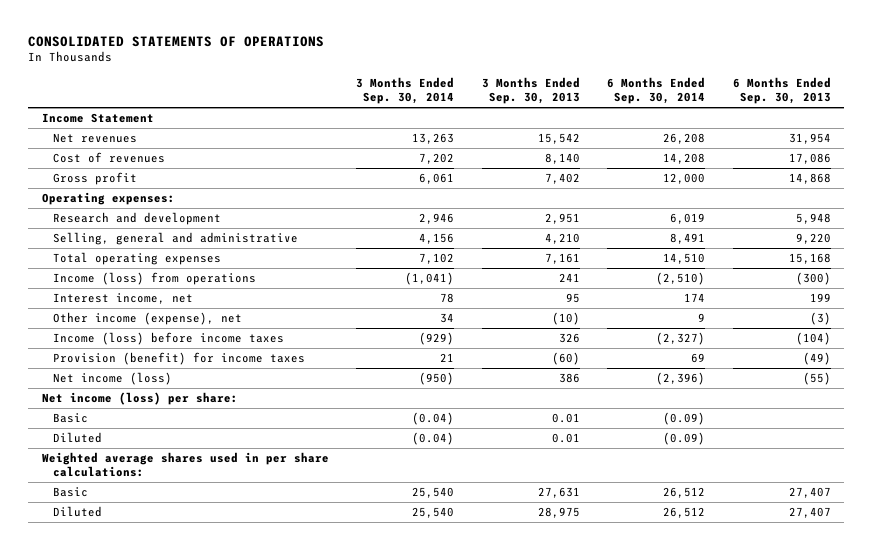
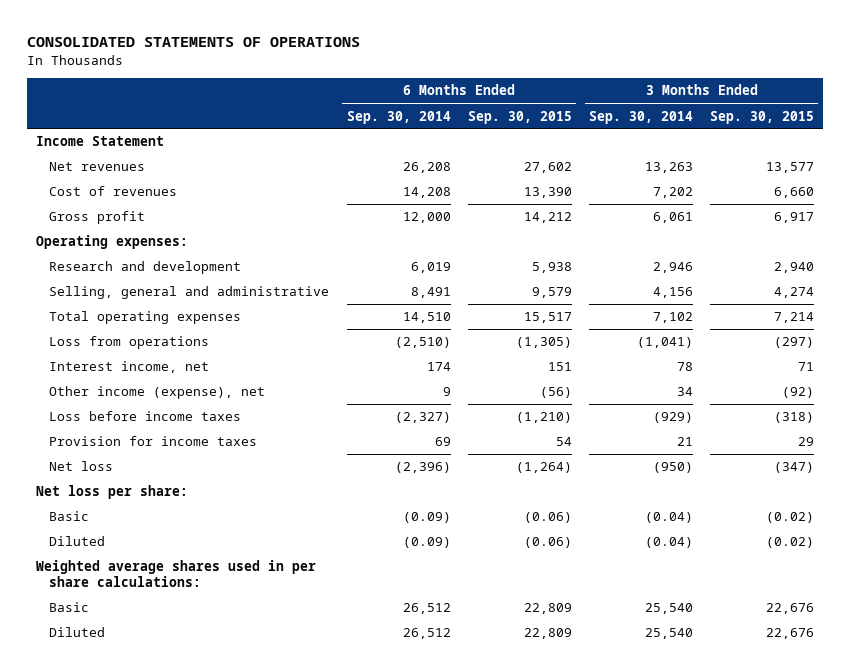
[481,76,580,105] 3 Months Ended Sep. 30, 2013 -> none
[732,76,831,105] 6 Months Ended Sep. 30, 2013 -> none
none -> [467,110,572,124] Sep. 30, 2015
none -> [710,110,815,124] Sep. 30, 2015
[52,271,256,285] Income (loss) from operations -> [49,336,210,350] Loss from operations
[52,331,284,345] Income (loss) before income taxes -> [49,411,242,422] Loss before income taxes
[52,351,305,365] Provision (benefit) for income taxes -> [49,436,258,447] Provision for income taxes
[52,371,172,385] Net income (loss) -> [49,461,114,472] Net loss
[41,391,238,405] Net income (loss) per share: -> [35,485,188,500] Net loss per share:

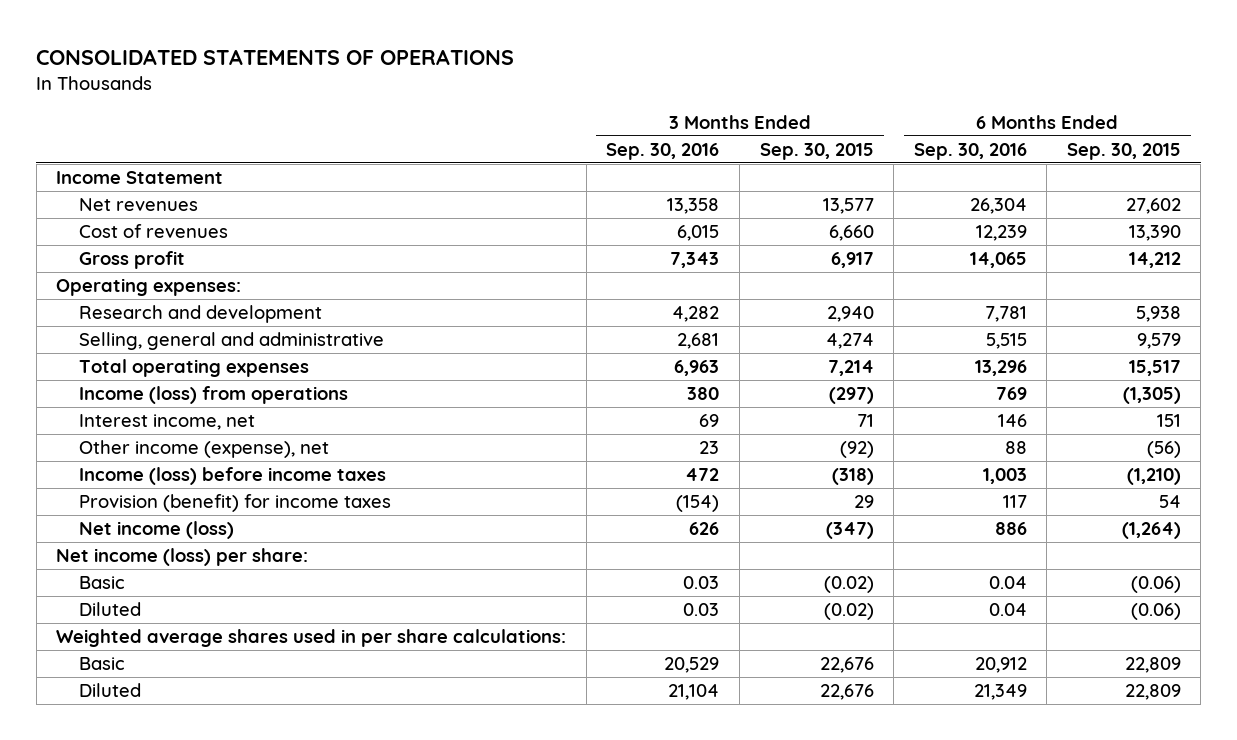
[346,110,451,124] Sep. 30, 2014 -> none
[588,110,693,124] Sep. 30, 2014 -> none
none -> [606,142,720,160] Sep. 30, 2016
none -> [913,142,1027,160] Sep. 30, 2016
[49,336,210,350] Loss from operations -> [79,386,349,405] Income (loss) from operations
[49,411,242,422] Loss before income taxes -> [79,467,387,486] Income (loss) before income taxes
[49,436,258,447] Provision for income taxes -> [79,494,392,513] Provision (benefit) for income taxes
[49,461,114,472] Net loss -> [79,521,235,540] Net income (loss)
[35,485,188,500] Net loss per share: -> [56,548,309,567] Net income (loss) per share:

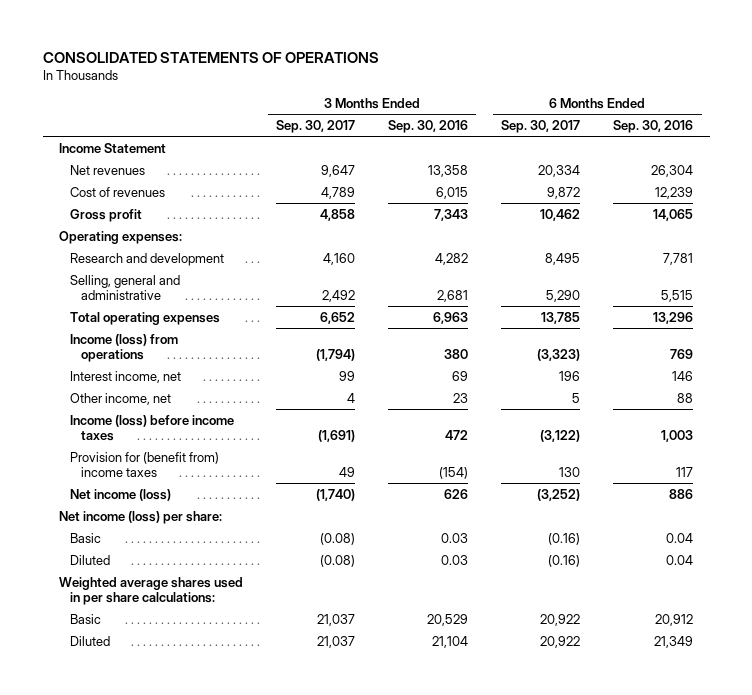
[759,142,874,160] Sep. 30, 2015 -> none
[1066,142,1181,160] Sep. 30, 2015 -> none
none -> [276,120,356,134] Sep. 30, 2017
none -> [501,120,581,134] Sep. 30, 2017
[79,440,330,459] Other income (expense), net -> [70,392,172,405] Other income, net
[79,494,392,513] Provision (benefit) for income taxes -> [70,451,220,477] Provision for (benefit from) income taxes

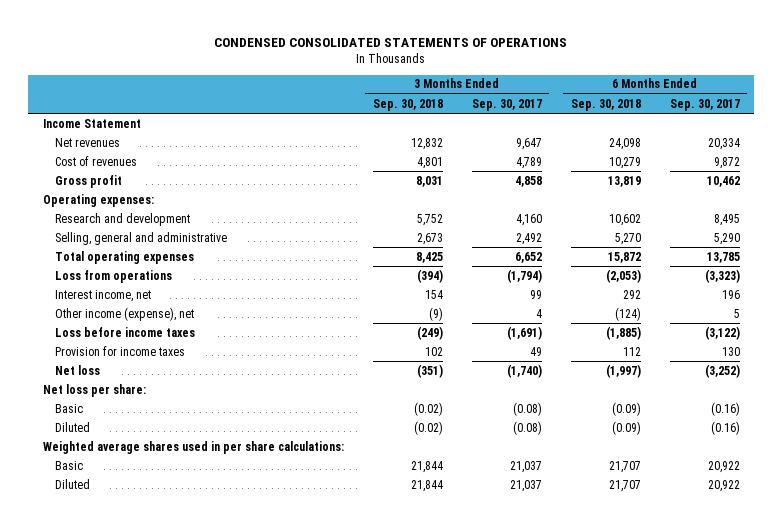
[42,51,379,63] CONSOLIDATED STATEMENTS OF OPERATIONS -> [214,37,568,47] CONDENSED CONSOLIDATED STATEMENTS OF OPERATIONS
[388,120,469,134] Sep. 30, 2016 -> none
[613,120,694,134] Sep. 30, 2016 -> none
none -> [372,98,443,111] Sep. 30, 2018
none -> [570,98,641,111] Sep. 30, 2018
[70,333,179,362] Income (loss) from operations -> [54,269,172,283] Loss from operations
[70,392,172,405] Other income, net -> [54,306,194,321] Other income (expense), net
[70,414,235,441] Income (loss) before income taxes -> [54,326,195,337] Loss before income taxes
[70,451,220,477] Provision for (benefit from) income taxes -> [54,345,185,356] Provision for income taxes
[70,488,172,501] Net income (loss) -> [54,364,100,375] Net loss
[59,510,223,524] Net income (loss) per share: -> [42,383,146,397] Net loss per share:

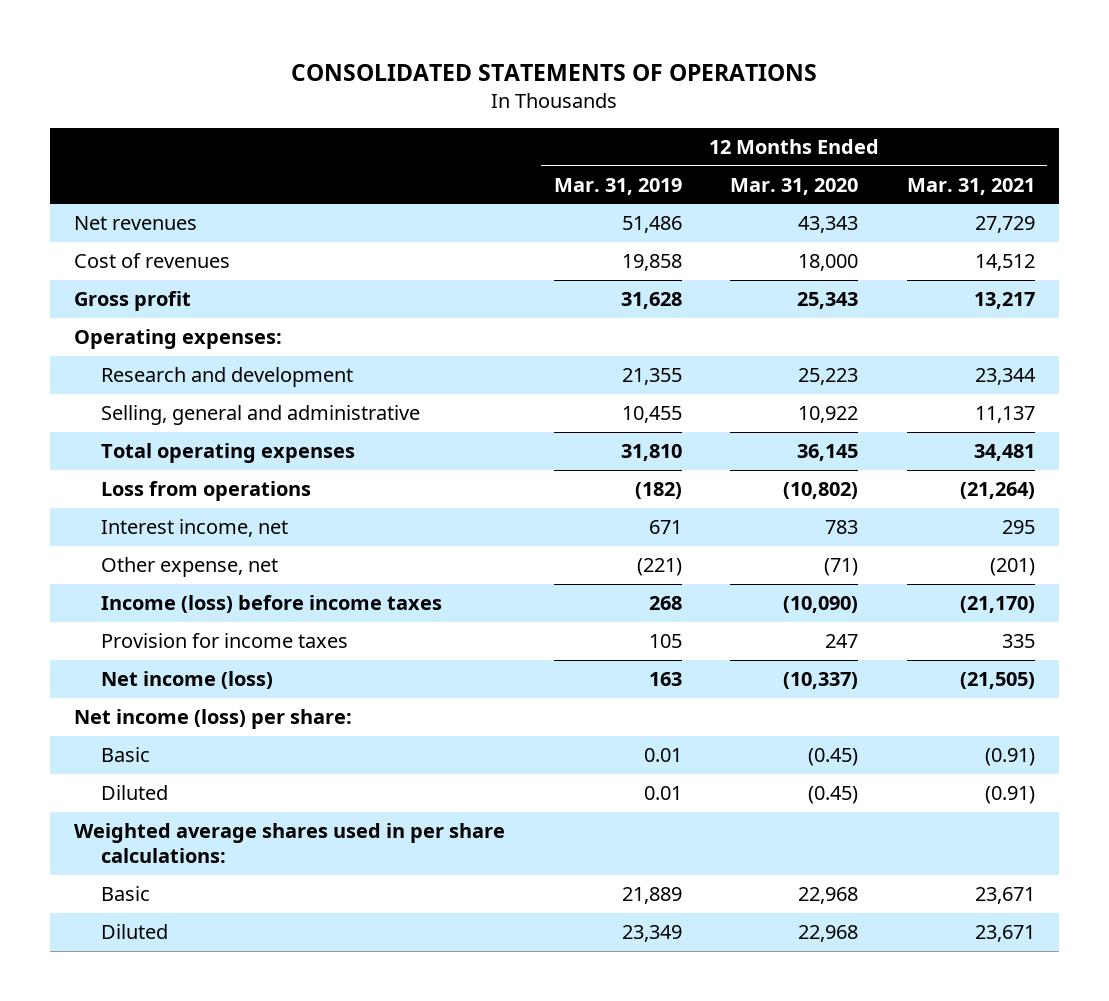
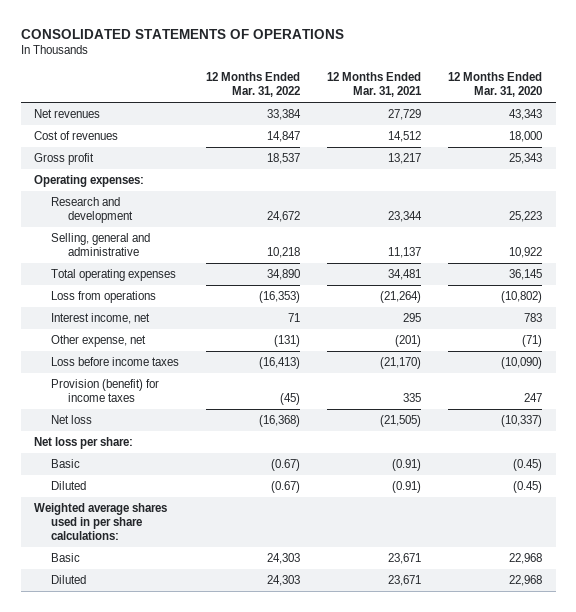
[553,177,682,195] Mar. 31, 2019 -> none
none -> [206,71,301,98] 12 Months Ended Mar. 31, 2022
[100,595,442,614] Income (loss) before income taxes -> [50,356,179,366] Loss before income taxes
[100,633,348,649] Provision for income taxes -> [50,378,159,403] Provision (benefit) for income taxes
[100,671,273,690] Net income (loss) -> [50,414,92,424] Net loss
[73,709,352,730] Net income (loss) per share: -> [34,436,134,449] Net loss per share:

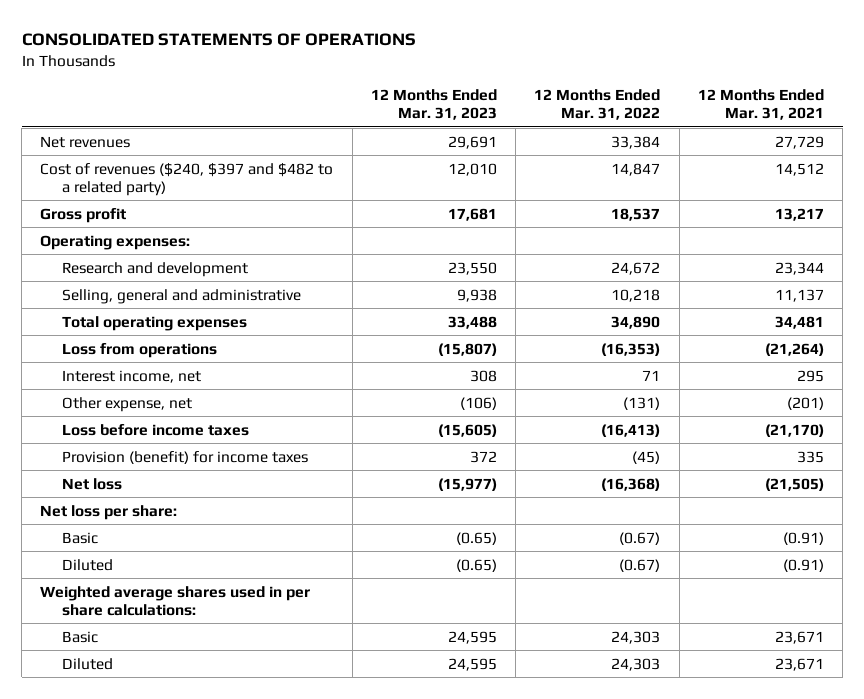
[448,71,543,98] 12 Months Ended Mar. 31, 2020 -> none
none -> [370,89,497,121] 12 Months Ended Mar. 31, 2023
[34,130,119,140] Cost of revenues -> [40,162,334,196] Cost of revenues ($240, $397 and $482 to a related party)

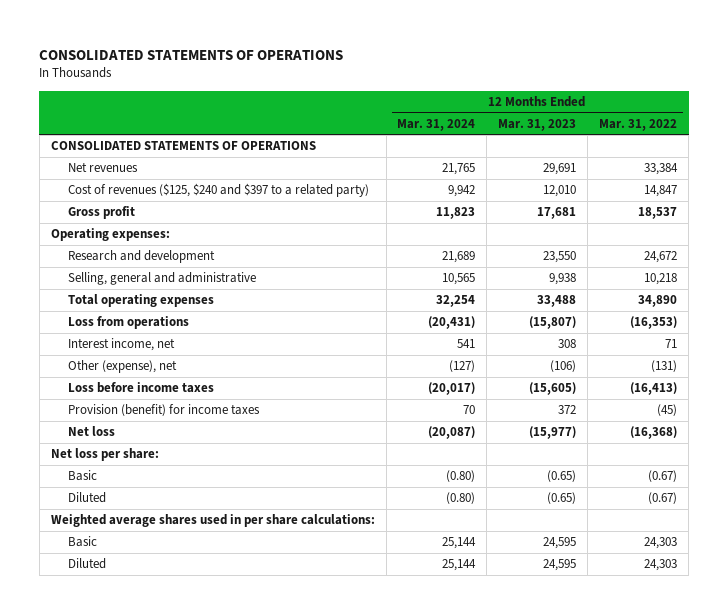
[697,89,824,121] 12 Months Ended Mar. 31, 2021 -> none
none -> [397,118,476,131] Mar. 31, 2024
none -> [50,141,316,151] CONSOLIDATED STATEMENTS OF OPERATIONS
[40,162,334,196] Cost of revenues ($240, $397 and $482 to a related party) -> [68,183,370,198] Cost of revenues ($125, $240 and $397 to a related party)
[61,396,192,412] Other expense, net -> [68,360,178,374] Other (expense), net

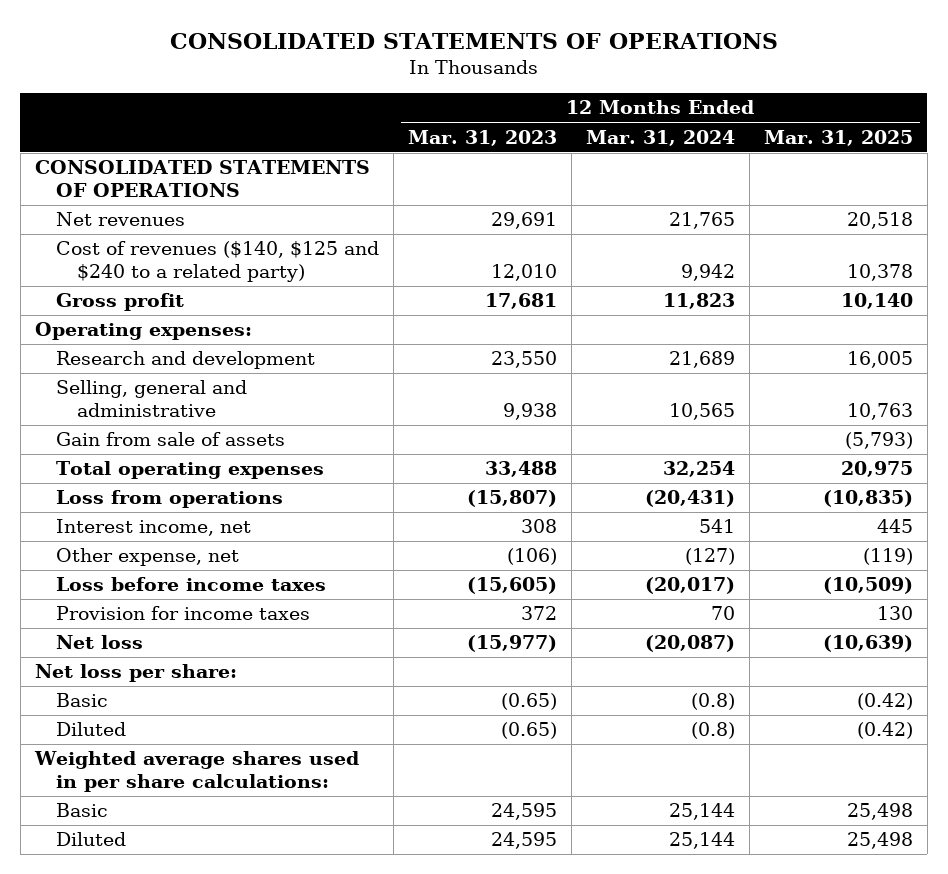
[599,118,678,131] Mar. 31, 2022 -> none
none -> [763,129,913,146] Mar. 31, 2025
[68,183,370,198] Cost of revenues ($125, $240 and $397 to a related party) -> [55,241,379,283] Cost of revenues ($140, $125 and $240 to a related party)
none -> [55,432,285,447] Gain from sale of assets
[68,360,178,374] Other (expense), net -> [55,548,239,567] Other expense, net
[68,404,261,417] Provision (benefit) for income taxes -> [55,606,310,621] Provision for income taxes
[446,470,476,483] (0.80) -> [690,693,735,711] (0.8)
[446,492,476,505] (0.80) -> [690,722,735,740] (0.8)

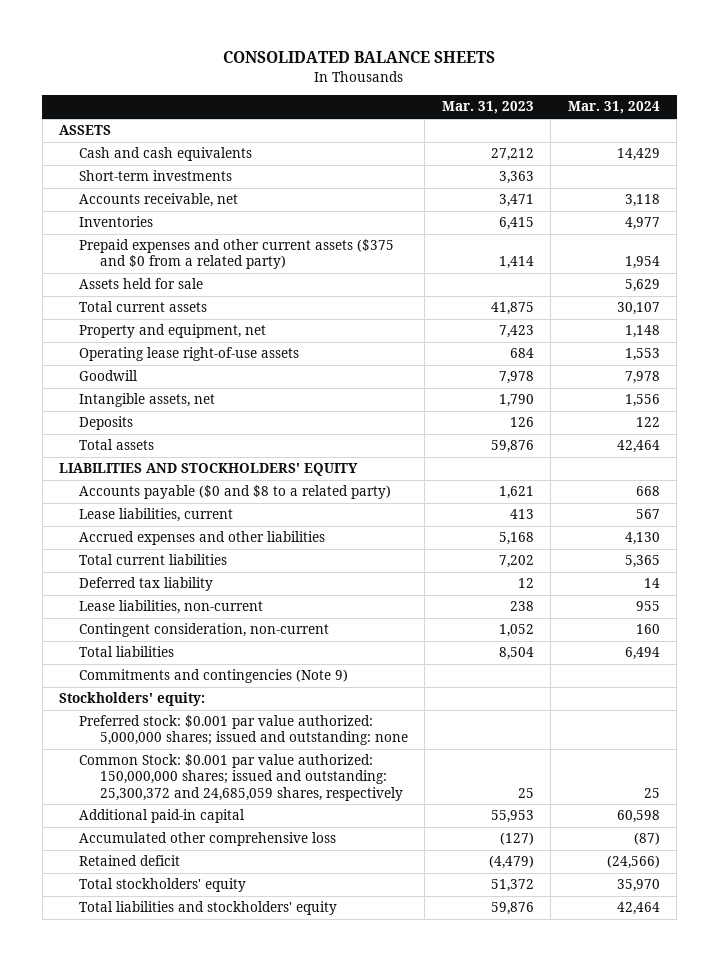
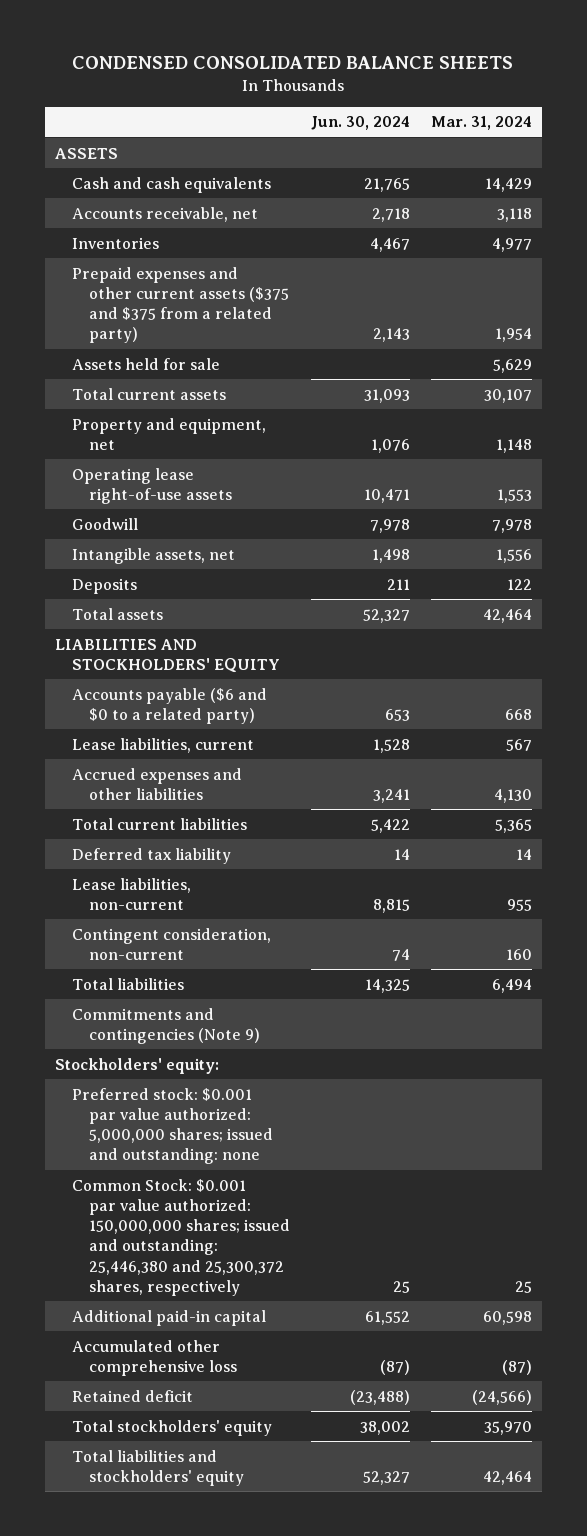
[223,51,496,64] CONSOLIDATED BALANCE SHEETS -> [72,56,514,70] CONDENSED CONSOLIDATED BALANCE SHEETS
[441,101,534,115] Mar. 31, 2023 -> none
none -> [311,116,411,131] Jun. 30, 2024
[79,170,233,182] Short-term investments -> none
[79,239,395,270] Prepaid expenses and other current assets ($375 and $0 from a related party) -> [72,266,290,344] Prepaid expenses and other current assets ($375 and $375 from a related party)
[79,485,392,500] Accounts payable ($0 and $8 to a related party) -> [72,687,268,724] Accounts payable ($6 and $0 to a related party)
[79,754,403,801] Common Stock: $0.001 par value authorized: 150,000,000 shares; issued and outstanding: 25,300,372 and 24,685,059 shares, respectively -> [72,1178,291,1296] Common Stock: $0.001 par value authorized: 150,000,000 shares; issued and outstanding: 25,446,380 and 25,300,372 shares, respectively

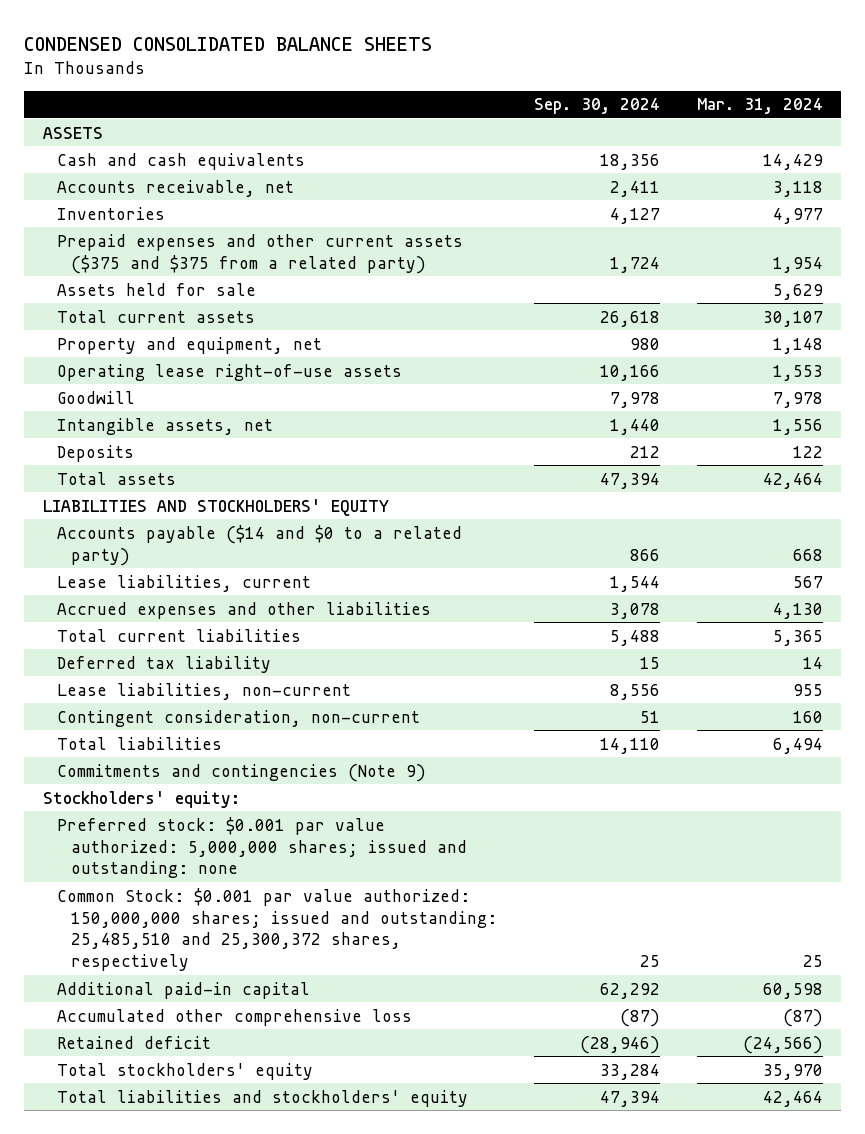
[311,116,411,131] Jun. 30, 2024 -> none
none -> [534,98,661,115] Sep. 30, 2024
[72,687,268,724] Accounts payable ($6 and $0 to a related party) -> [57,524,463,566] Accounts payable ($14 and $0 to a related party)
[72,1178,291,1296] Common Stock: $0.001 par value authorized: 150,000,000 shares; issued and outstanding: 25,446,380 and 25,300,372 shares, respectively -> [57,887,498,972] Common Stock: $0.001 par value authorized: 150,000,000 shares; issued and outstanding: 25,485,510 and 25,300,372 shares, respectively

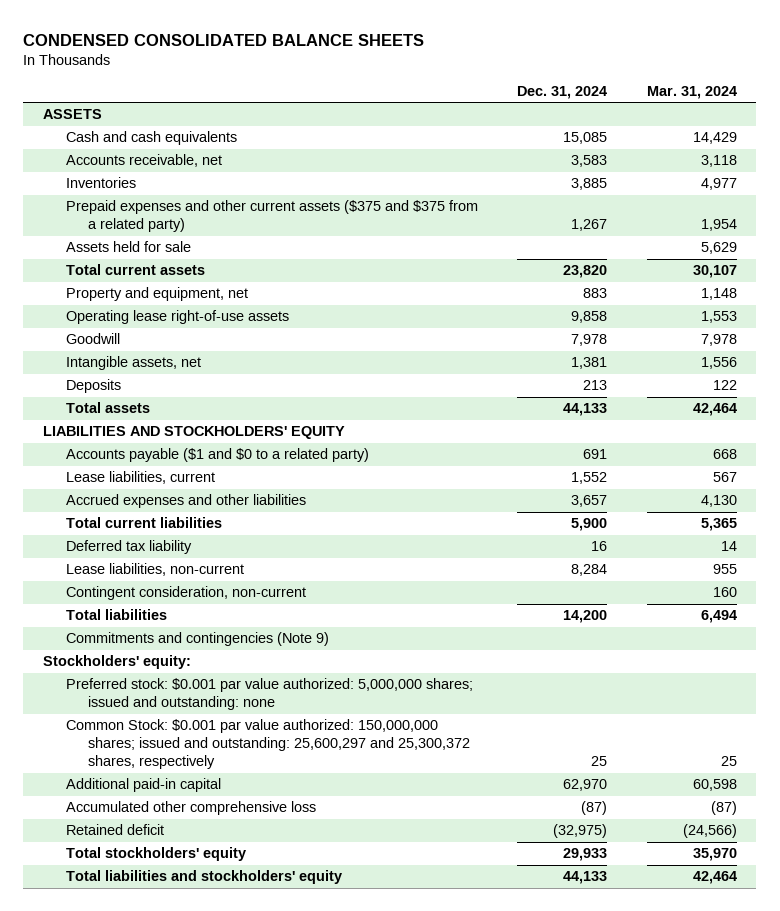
[534,98,661,115] Sep. 30, 2024 -> none
none -> [517,85,608,99] Dec. 31, 2024
[57,524,463,566] Accounts payable ($14 and $0 to a related party) -> [65,448,369,463] Accounts payable ($1 and $0 to a related party)
[57,887,498,972] Common Stock: $0.001 par value authorized: 150,000,000 shares; issued and outstanding: 25,485,510 and 25,300,372 shares, respectively -> [65,719,471,770] Common Stock: $0.001 par value authorized: 150,000,000 shares; issued and outstanding: 25,600,297 and 25,300,372 shares, respectively

